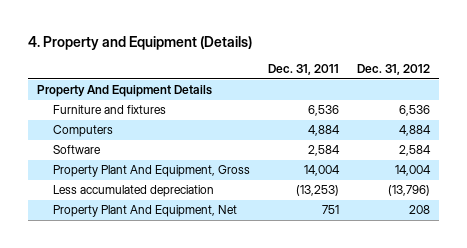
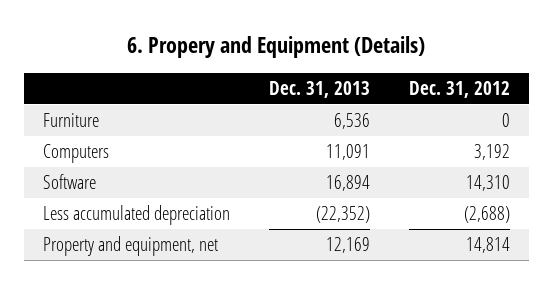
[27,35,252,50] 4. Property and Equipment (Details) -> [127,36,426,59] 6. Propery and Equipment (Details)
[267,64,339,76] Dec. 31, 2011 -> none
none -> [268,80,370,98] Dec. 31, 2013
[36,85,212,98] Property And Equipment Details -> none
[52,165,250,178] Property Plant And Equipment, Gross -> none
[52,105,166,115] Furniture and fixtures -> [43,113,100,128] Furniture
[399,105,431,117] 6,536 -> [501,113,510,128] 0
[399,125,432,137] 4,884 -> [473,144,510,161] 3,192
[399,145,432,157] 2,584 -> [465,175,510,192] 14,310
[388,185,431,197] (13,796) -> [463,206,510,224] (2,688)
[52,205,237,218] Property Plant And Equipment, Net -> [43,236,219,257] Property and equipment, net
[409,205,431,215] 208 -> [465,237,510,254] 14,814

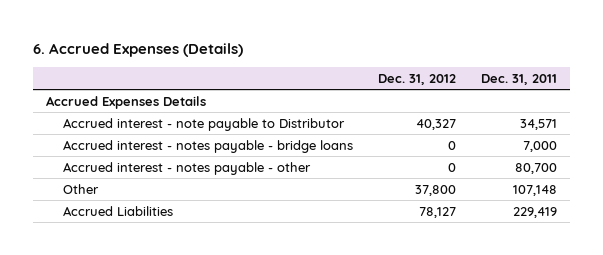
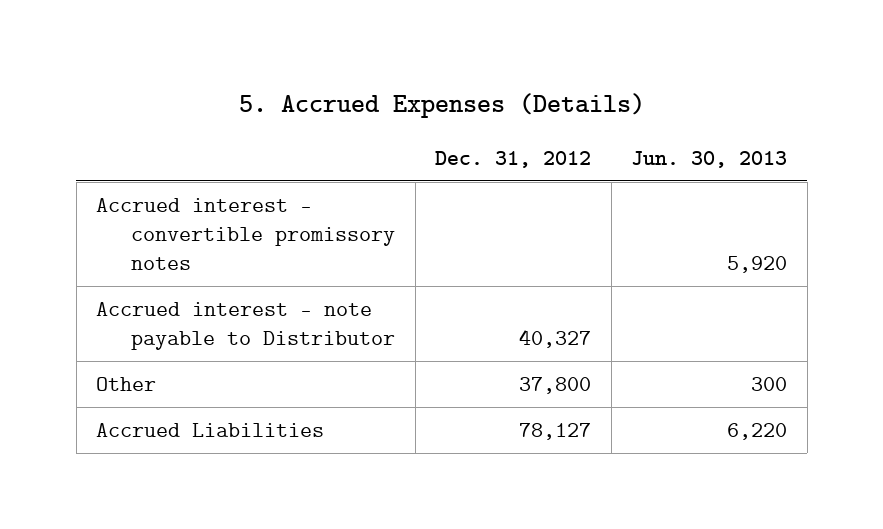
[33,42,244,57] 6. Accrued Expenses (Details) -> [238,92,645,118] 5. Accrued Expenses (Details)
[481,73,558,85] Dec. 31, 2011 -> none
none -> [631,150,788,168] Jun. 30, 2013
[45,95,206,109] Accrued Expenses Details -> none
none -> [96,197,396,271] Accrued interest - convertible promissory notes
[63,139,354,153] Accrued interest - notes payable - bridge loans -> none
[63,161,312,175] Accrued interest - notes payable - other -> none

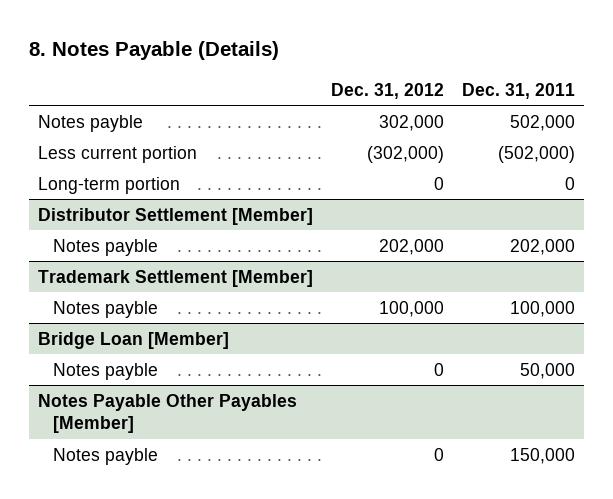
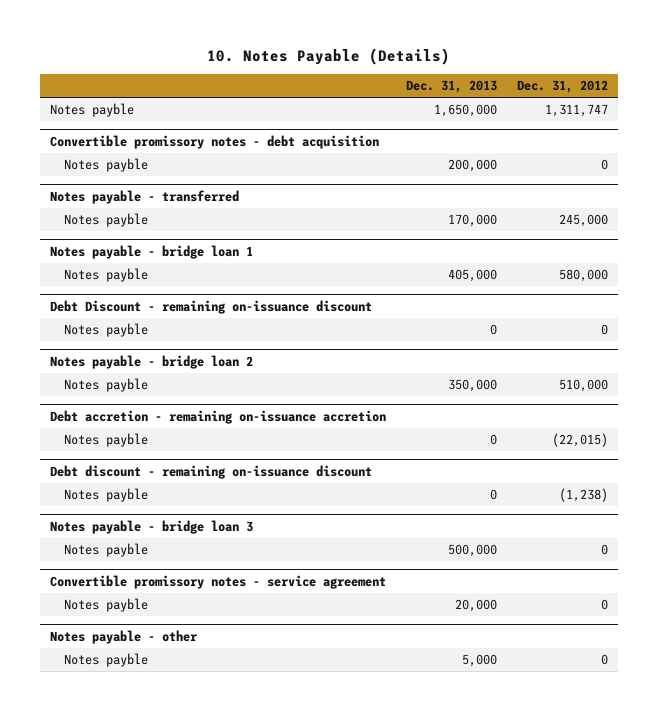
[28,41,279,61] 8. Notes Payable (Details) -> [207,47,451,65] 10. Notes Payable (Details)
[461,82,575,99] Dec. 31, 2011 -> none
none -> [406,80,498,94] Dec. 31, 2013
[37,145,197,163] Less current portion -> none
[37,176,180,194] Long-term portion -> none
[37,207,313,225] Distributor Settlement [Member] -> none
[52,238,158,256] Notes payble -> none
[37,269,313,287] Trademark Settlement [Member] -> none
[52,300,158,318] Notes payble -> none
[37,331,229,349] Bridge Loan [Member] -> none
[378,114,444,131] 302,000 -> [545,104,609,118] 1,311,747
none -> [50,134,380,149] Convertible promissory notes - debt acquisition
[37,393,297,434] Notes Payable Other Payables [Member] -> none
none -> [50,189,240,204] Notes payable - transferred
none -> [63,213,148,228] Notes payble
none -> [50,244,254,259] Notes payable - bridge loan 1
none -> [63,268,148,283] Notes payble
none -> [50,299,373,314] Debt Discount - remaining on-issuance discount
none -> [50,354,254,369] Notes payable - bridge loan 2
none -> [63,378,148,393] Notes payble
none -> [50,409,387,424] Debt accretion - remaining on-issuance accretion
none -> [63,433,148,448] Notes payble
none -> [50,464,373,479] Debt discount - remaining on-issuance discount
none -> [63,488,148,503] Notes payble
none -> [50,519,254,534] Notes payable - bridge loan 3
none -> [63,543,148,558] Notes payble
none -> [50,574,387,589] Convertible promissory notes - service agreement
none -> [63,598,148,613] Notes payble
none -> [50,629,199,644] Notes payable - other
none -> [63,653,148,668] Notes payble

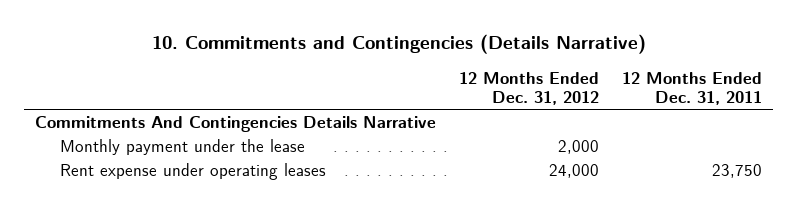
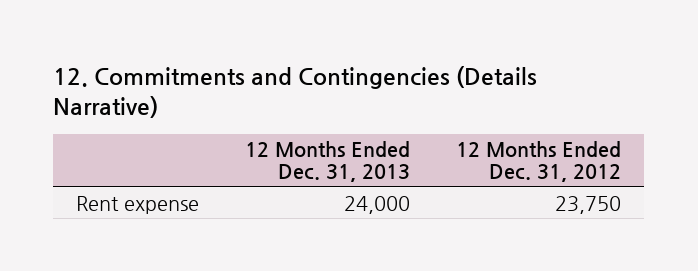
[151,34,646,55] 10. Commitments and Contingencies (Details Narrative) -> [53,65,538,118] 12. Commitments and Contingencies (Details Narrative)
[621,71,762,105] 12 Months Ended Dec. 31, 2011 -> none
none -> [245,140,411,183] 12 Months Ended Dec. 31, 2013
[35,115,437,132] Commitments And Contingencies Details Narrative -> none
[59,138,305,155] Monthly payment under the lease -> none
[59,162,326,180] Rent expense under operating leases -> none
none -> [76,196,200,215] Rent expense

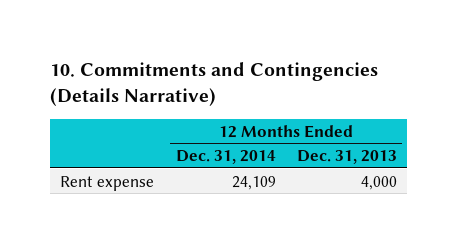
[53,65,538,118] 12. Commitments and Contingencies (Details Narrative) -> [49,61,378,107] 10. Commitments and Contingencies (Details Narrative)
[456,140,622,183] 12 Months Ended Dec. 31, 2012 -> none
none -> [175,150,276,165] Dec. 31, 2014
[344,196,411,215] 24,000 -> [360,175,397,190] 4,000

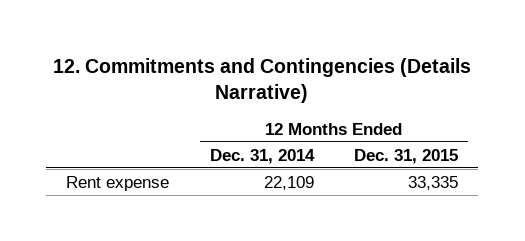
[49,61,378,107] 10. Commitments and Contingencies (Details Narrative) -> [53,57,472,103] 12. Commitments and Contingencies (Details Narrative)
[296,150,397,165] Dec. 31, 2013 -> none
none -> [354,148,459,164] Dec. 31, 2015
[231,175,276,190] 24,109 -> [263,175,314,190] 22,109

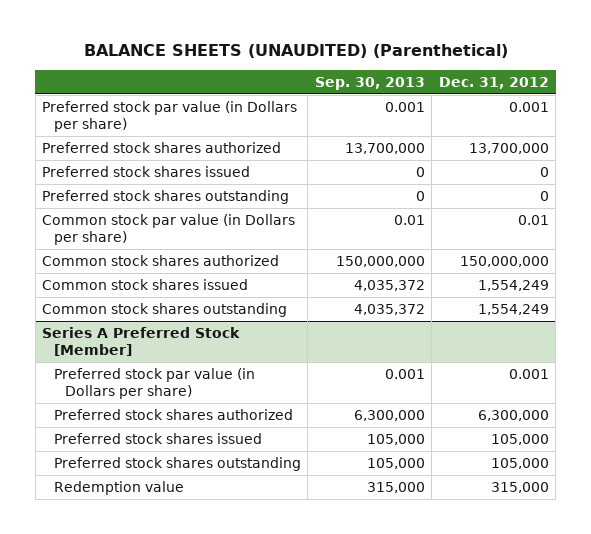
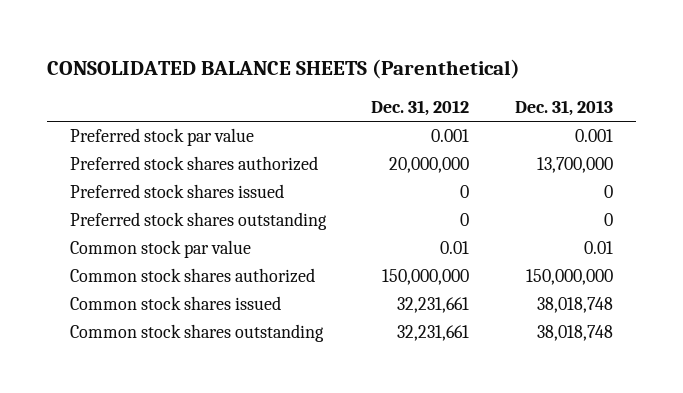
[83,44,508,59] BALANCE SHEETS (UNAUDITED) (Parenthetical) -> [46,59,520,80] CONSOLIDATED BALANCE SHEETS (Parenthetical)
[314,76,425,90] Sep. 30, 2013 -> none
none -> [515,100,614,117] Dec. 31, 2013
[42,100,298,133] Preferred stock par value (in Dollars per share) -> [69,127,254,146] Preferred stock par value
[468,142,549,154] 13,700,000 -> [389,156,470,173] 20,000,000
[42,213,296,246] Common stock par value (in Dollars per share) -> [69,239,251,258] Common stock par value
[42,326,241,357] Series A Preferred Stock [Member] -> none
[53,367,255,400] Preferred stock par value (in Dollars per share) -> none
[53,408,293,420] Preferred stock shares authorized -> none
[53,432,262,444] Preferred stock shares issued -> none
[53,456,301,471] Preferred stock shares outstanding -> none
[53,480,184,495] Redemption value -> none
[477,279,549,291] 1,554,249 -> [397,296,470,313] 32,231,661
[477,303,549,315] 1,554,249 -> [397,324,470,341] 32,231,661

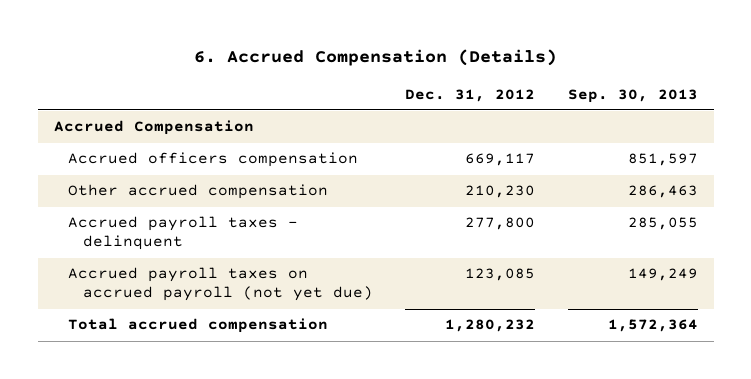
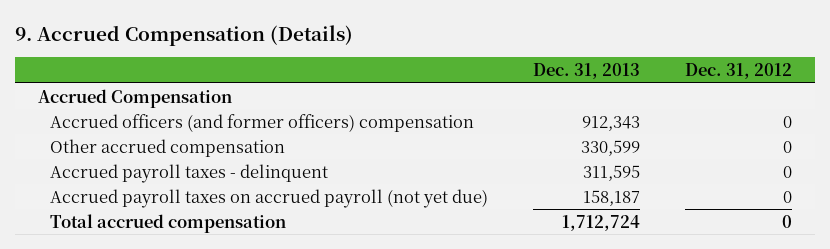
[193,49,557,67] 6. Accrued Compensation (Details) -> [15,24,354,46] 9. Accrued Compensation (Details)
[567,88,698,103] Sep. 30, 2013 -> none
none -> [533,62,641,79] Dec. 31, 2013
[68,152,359,168] Accrued officers compensation -> [50,113,475,132] Accrued officers (and former officers) compensation
[465,153,536,167] 669,117 -> [783,115,793,128] 0
[465,185,536,199] 210,230 -> [783,140,793,153] 0
[465,217,536,231] 277,800 -> [783,165,793,178] 0
[465,268,536,282] 123,085 -> [783,190,793,203] 0
[445,319,536,333] 1,280,232 -> [782,214,793,228] 0

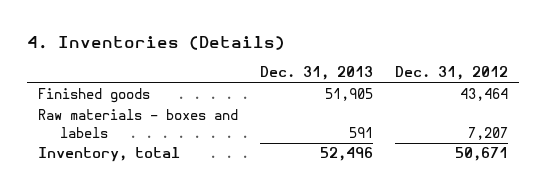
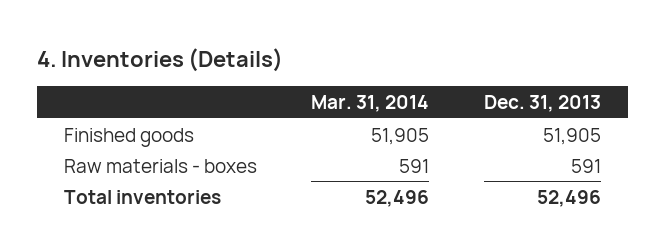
[395,66,509,81] Dec. 31, 2012 -> none
none -> [311,94,430,112] Mar. 31, 2014
[38,109,239,138] Raw materials - boxes and labels -> [64,158,258,173] Raw materials - boxes
[38,147,181,163] Inventory, total -> [64,189,222,204] Total inventories

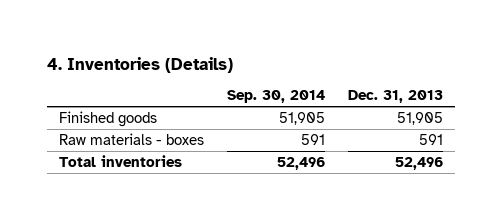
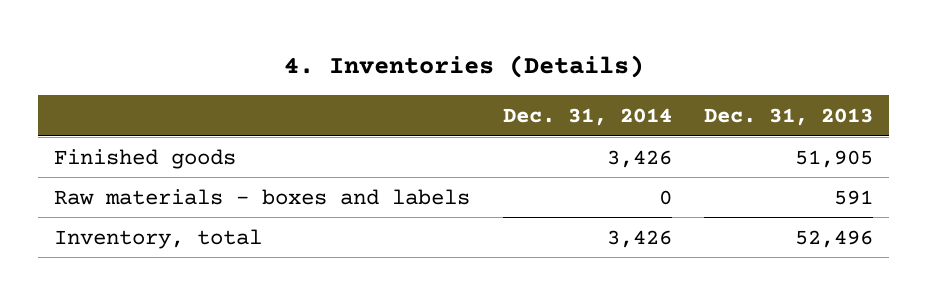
[227,90,326,104] Sep. 30, 2014 -> none
none -> [502,107,672,126] Dec. 31, 2014
[58,132,204,145] Raw materials - boxes -> [54,188,471,205] Raw materials - boxes and labels
[58,154,182,167] Total inventories -> [54,228,263,249] Inventory, total

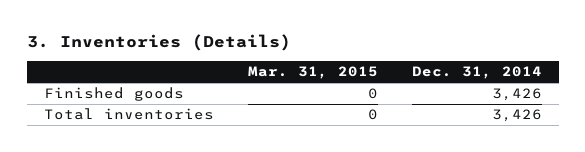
[283,54,644,78] 4. Inventories (Details) -> [26,34,291,52] 3. Inventories (Details)
[704,107,874,126] Dec. 31, 2013 -> none
none -> [247,66,378,80] Mar. 31, 2015
[54,188,471,205] Raw materials - boxes and labels -> none
[54,228,263,249] Inventory, total -> [43,108,214,121] Total inventories

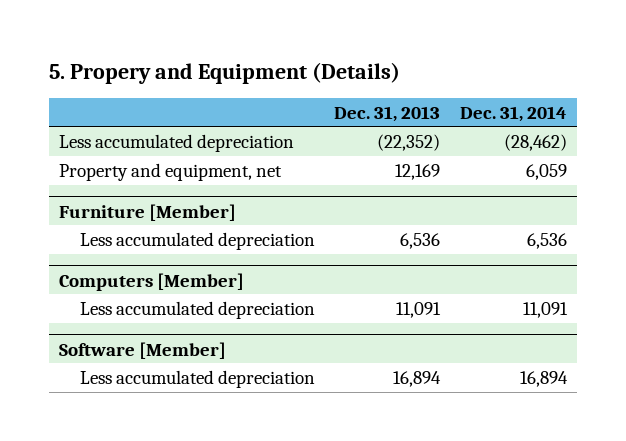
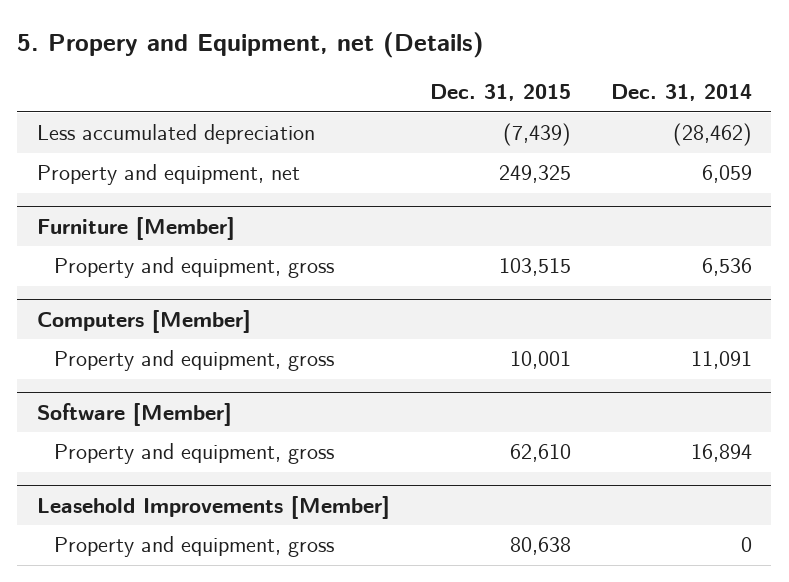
[49,61,401,84] 5. Propery and Equipment (Details) -> [17,31,485,58] 5. Propery and Equipment, net (Details)
[334,105,441,122] Dec. 31, 2013 -> none
none -> [429,84,571,102] Dec. 31, 2015
[79,231,315,250] Less accumulated depreciation -> [53,257,334,279] Property and equipment, gross
[79,300,315,319] Less accumulated depreciation -> [53,350,334,372] Property and equipment, gross
[79,369,315,388] Less accumulated depreciation -> [53,443,334,465] Property and equipment, gross
none -> [37,495,391,519] Leasehold Improvements [Member]
none -> [53,536,334,558] Property and equipment, gross

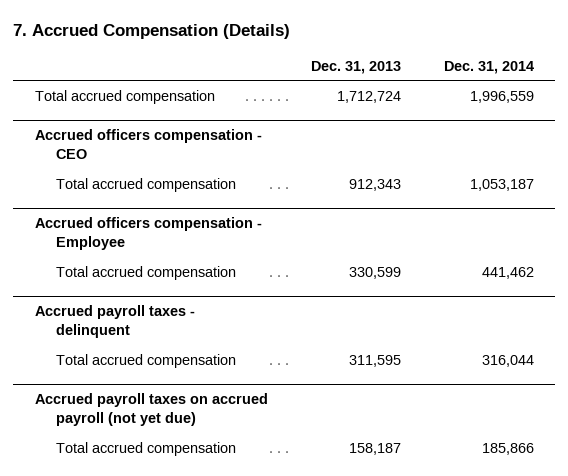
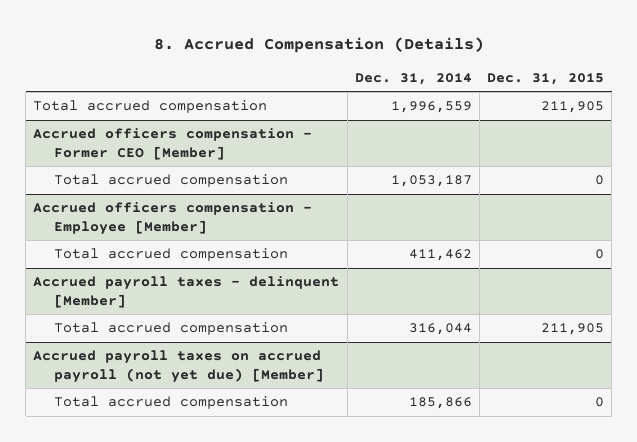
[13,23,291,39] 7. Accrued Compensation (Details) -> [153,36,484,53] 8. Accrued Compensation (Details)
[310,60,401,74] Dec. 31, 2013 -> none
none -> [487,72,605,85] Dec. 31, 2015
[34,129,262,159] Accrued officers compensation - CEO -> [33,128,313,160] Accrued officers compensation - Former CEO [Member]
[34,217,262,250] Accrued officers compensation - Employee -> [33,202,313,235] Accrued officers compensation - Employee [Member]
[481,267,534,280] 441,462 -> [408,249,472,262] 411,462
[34,305,195,338] Accrued payroll taxes - delinquent -> [33,276,340,308] Accrued payroll taxes - delinquent [Member]
[34,393,268,426] Accrued payroll taxes on accrued payroll (not yet due) -> [33,350,324,383] Accrued payroll taxes on accrued payroll (not yet due) [Member]

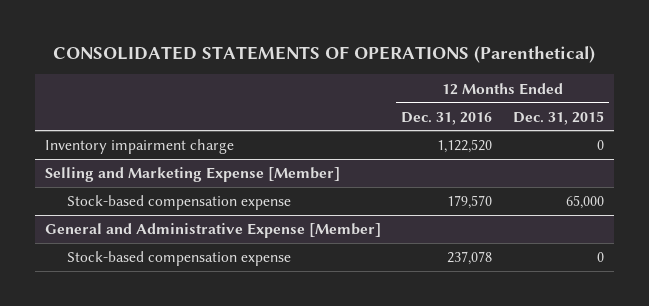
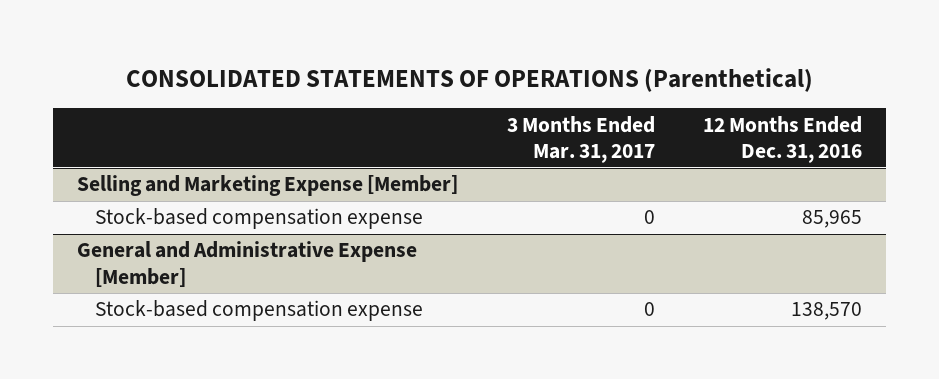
[512,110,604,125] Dec. 31, 2015 -> none
none -> [506,115,655,163] 3 Months Ended Mar. 31, 2017
[44,139,234,155] Inventory impairment charge -> none
[447,195,493,210] 179,570 -> [802,210,863,229] 85,965
[447,251,493,266] 237,078 -> [791,302,863,321] 138,570

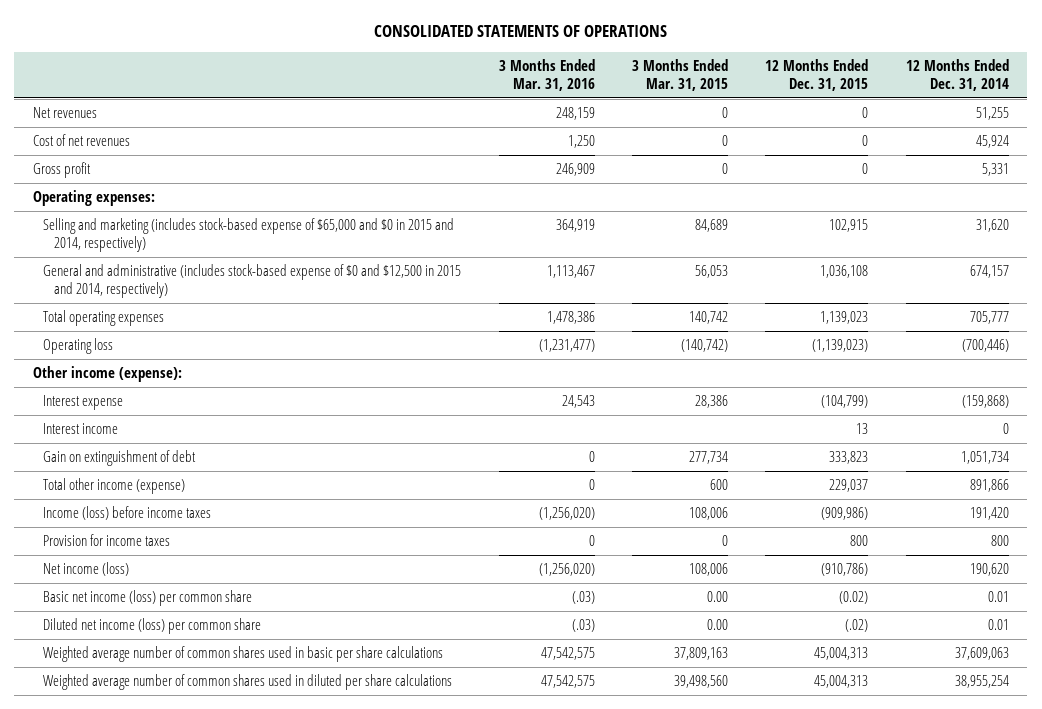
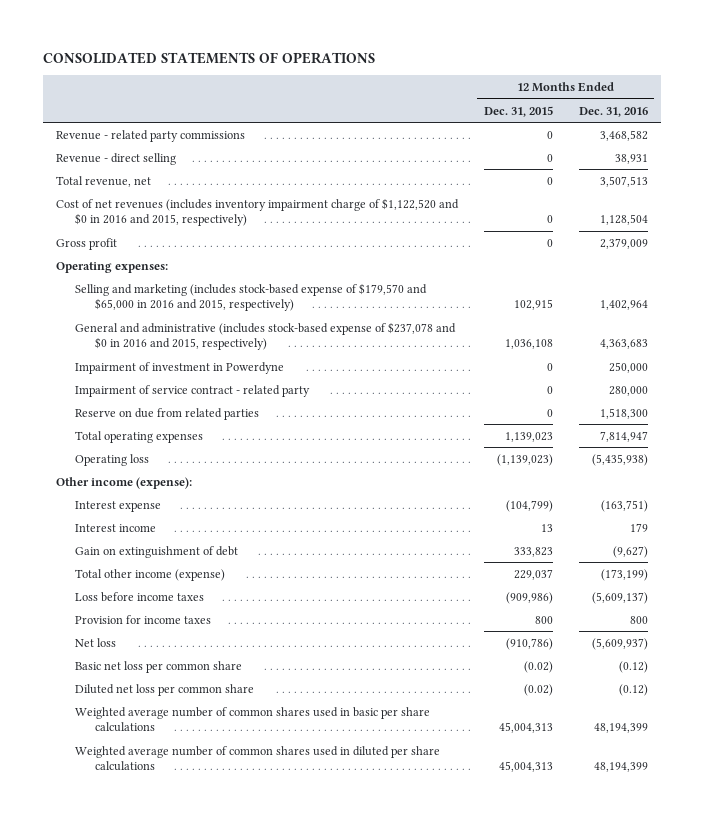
[498,58,595,91] 3 Months Ended Mar. 31, 2016 -> none
[632,58,729,91] 3 Months Ended Mar. 31, 2015 -> none
[905,58,1009,91] 12 Months Ended Dec. 31, 2014 -> none
none -> [578,106,648,117] Dec. 31, 2016
none -> [55,129,245,142] Revenue - related party commissions
none -> [55,152,176,165] Revenue - direct selling
[32,107,97,119] Net revenues -> [55,175,151,187] Total revenue, net
[32,134,130,147] Cost of net revenues -> [55,197,459,226] Cost of net revenues (includes inventory impairment charge of $1,122,520 and $0 in 2016 and 2015, respectively)
[43,218,455,252] Selling and marketing (includes stock-based expense of $65,000 and $0 in 2015 and 2014, respectively) -> [75,282,428,311] Selling and marketing (includes stock-based expense of $179,570 and $65,000 in 2016 and 2015, respectively)
[43,264,462,298] General and administrative (includes stock-based expense of $0 and $12,500 in 2015 and 2014, respectively) -> [75,321,457,350] General and administrative (includes stock-based expense of $237,078 and $0 in 2016 and 2015, respectively)
none -> [75,361,285,374] Impairment of investment in Powerdyne
none -> [75,384,311,397] Impairment of service contract - related party
none -> [75,407,260,420] Reserve on due from related parties
[43,506,212,521] Income (loss) before income taxes -> [75,591,205,602] Loss before income taxes
[43,562,130,577] Net income (loss) -> [75,637,117,647] Net loss
[43,590,253,607] Basic net income (loss) per common share -> [75,660,243,673] Basic net loss per common share
[43,618,262,635] Diluted net income (loss) per common share -> [75,683,255,696] Diluted net loss per common share
[845,619,869,633] (.02) -> [523,683,553,696] (0.02)

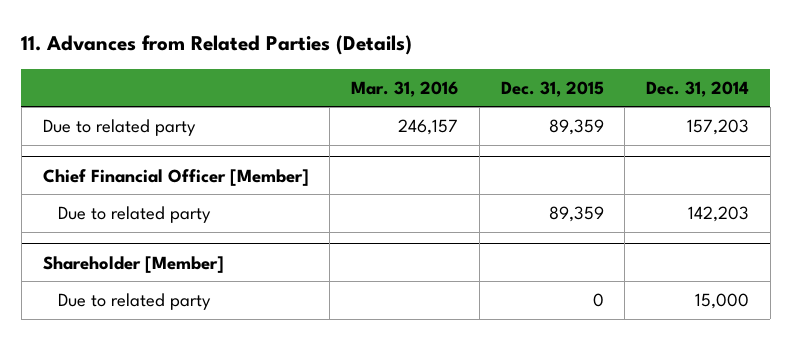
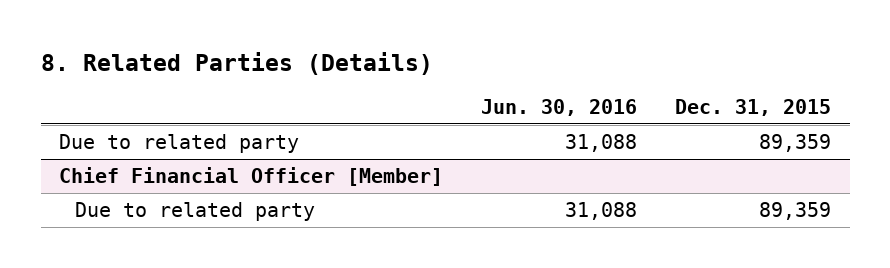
[21,35,413,56] 11. Advances from Related Parties (Details) -> [40,51,433,75] 8. Related Parties (Details)
[351,80,459,97] Mar. 31, 2016 -> none
[645,80,749,97] Dec. 31, 2014 -> none
none -> [481,99,638,117] Jun. 30, 2016
[42,255,224,273] Shareholder [Member] -> none
[57,292,211,310] Due to related party -> none

